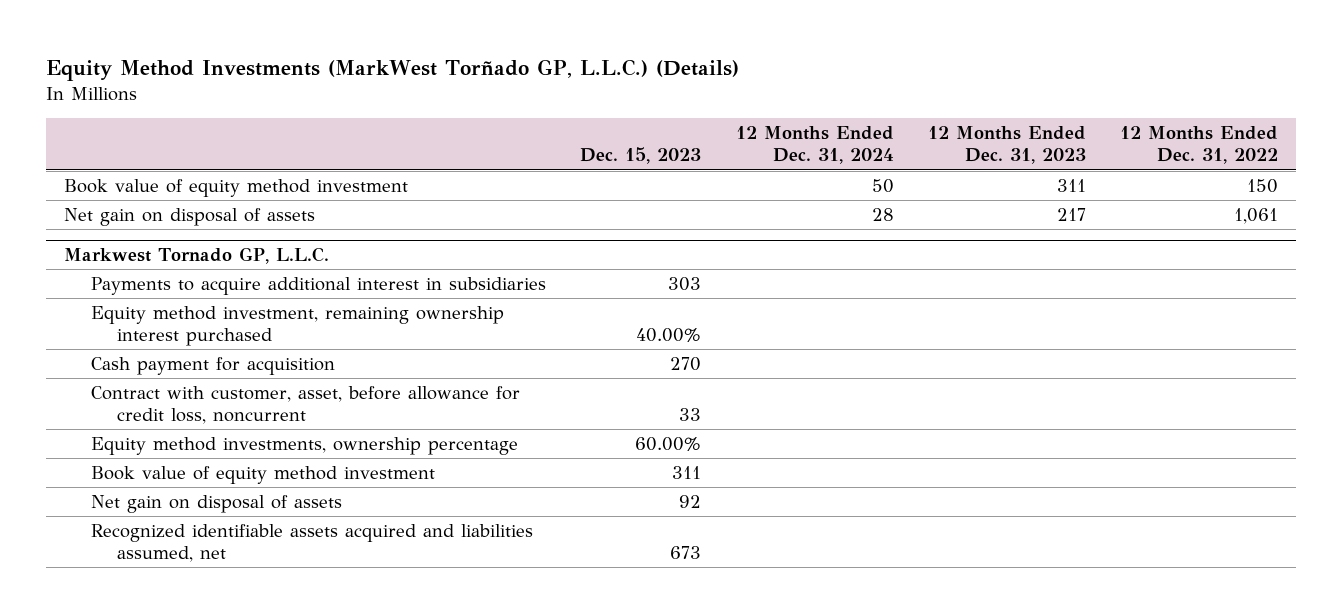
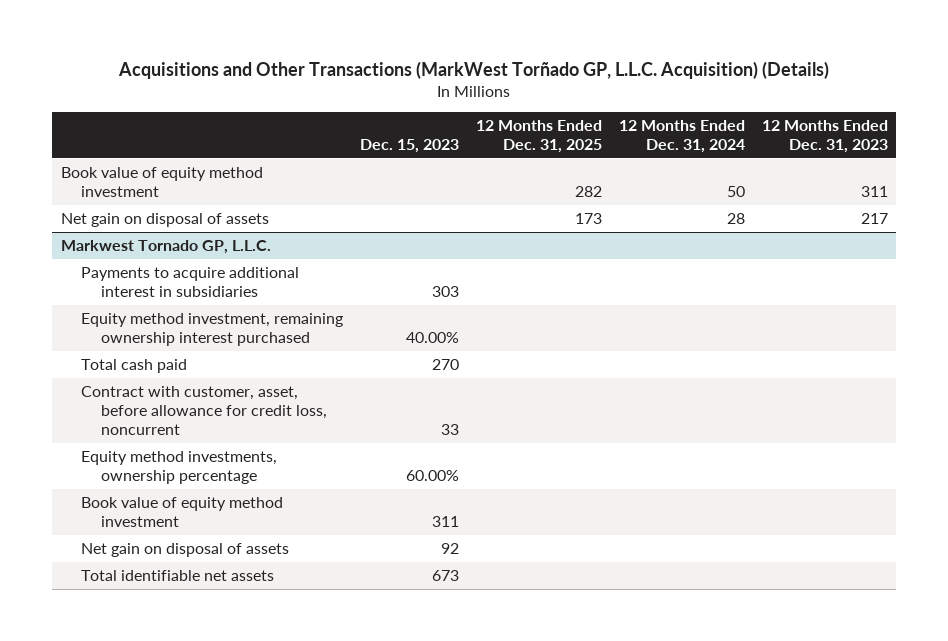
[46,59,740,82] Equity Method Investments (MarkWest Torñado GP, L.L.C.) (Details) -> [118,61,830,80] Acquisitions and Other Transactions (MarkWest Torñado GP, L.L.C. Acquisition) (Details)
[1120,126,1279,165] 12 Months Ended Dec. 31, 2022 -> none
none -> [475,120,602,153] 12 Months Ended Dec. 31, 2025
[90,356,335,375] Cash payment for acquisition -> [81,359,188,374] Total cash paid
[90,523,533,562] Recognized identifiable assets acquired and liabilities assumed, net -> [81,570,275,582] Total identifiable net assets

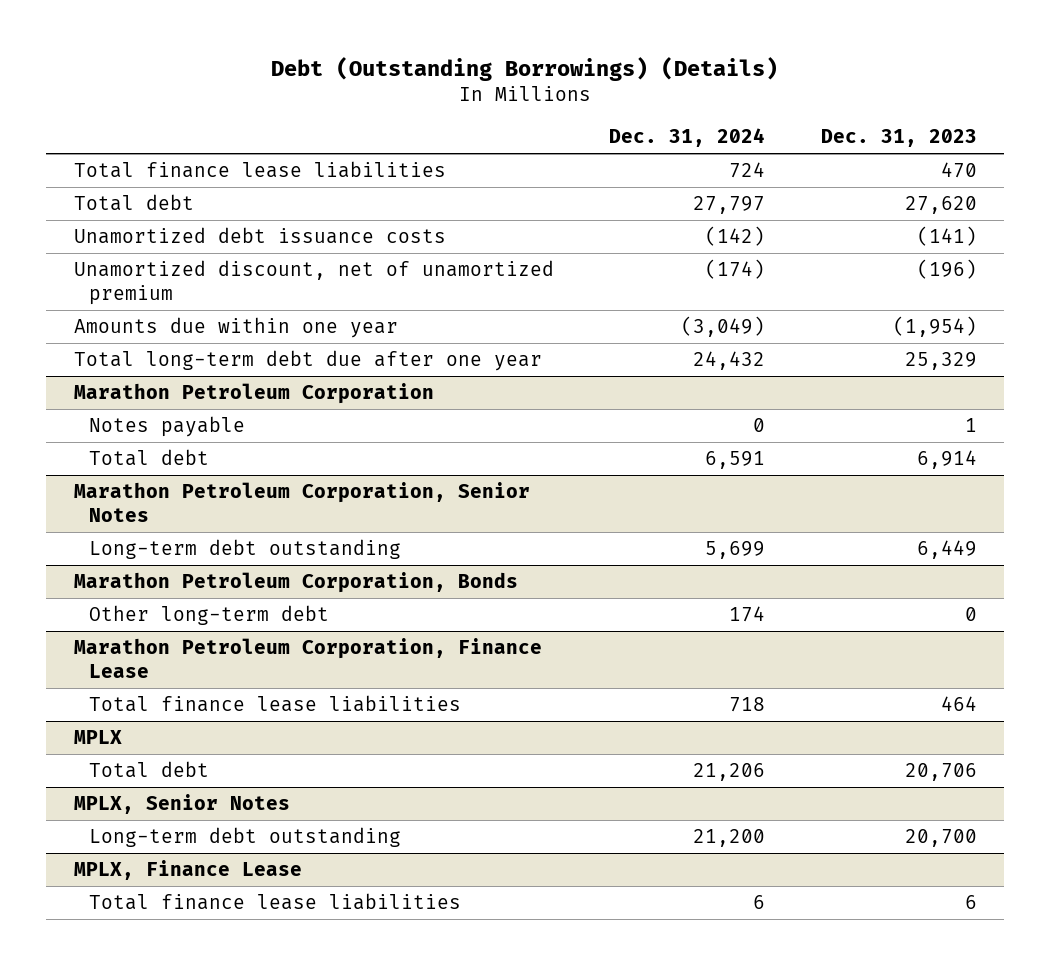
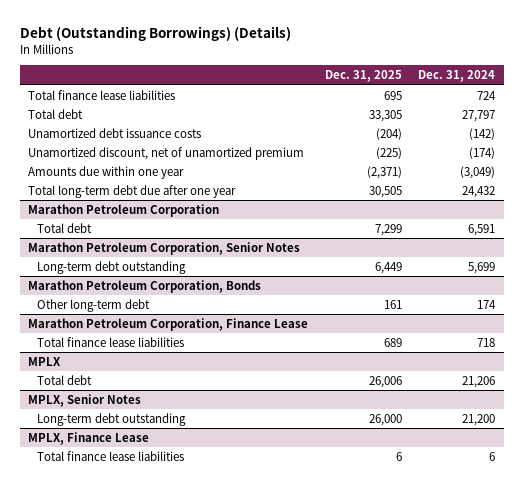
[820,129,977,148] Dec. 31, 2023 -> none
none -> [324,70,402,83] Dec. 31, 2025
[88,416,245,438] Notes payable -> none

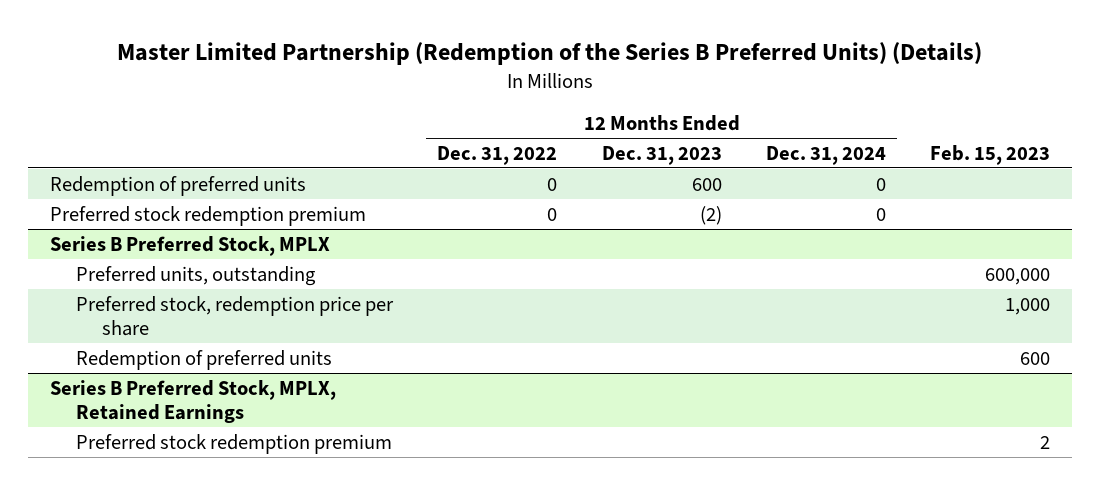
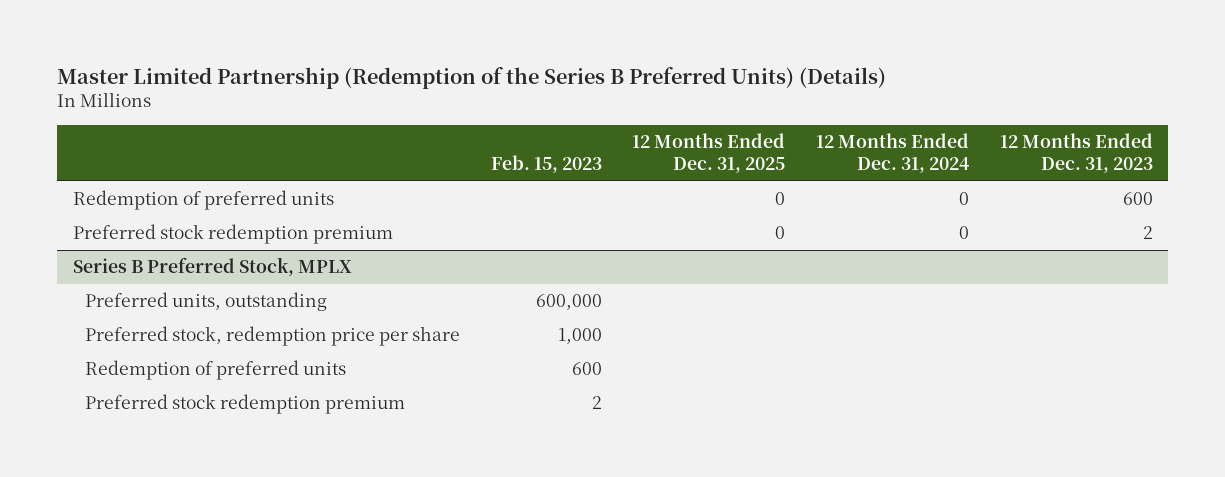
[437,145,558,165] Dec. 31, 2022 -> none
none -> [632,132,786,174] 12 Months Ended Dec. 31, 2025
[699,205,722,225] (2) -> [1142,226,1153,240] 2
[50,379,337,424] Series B Preferred Stock, MPLX, Retained Earnings -> none

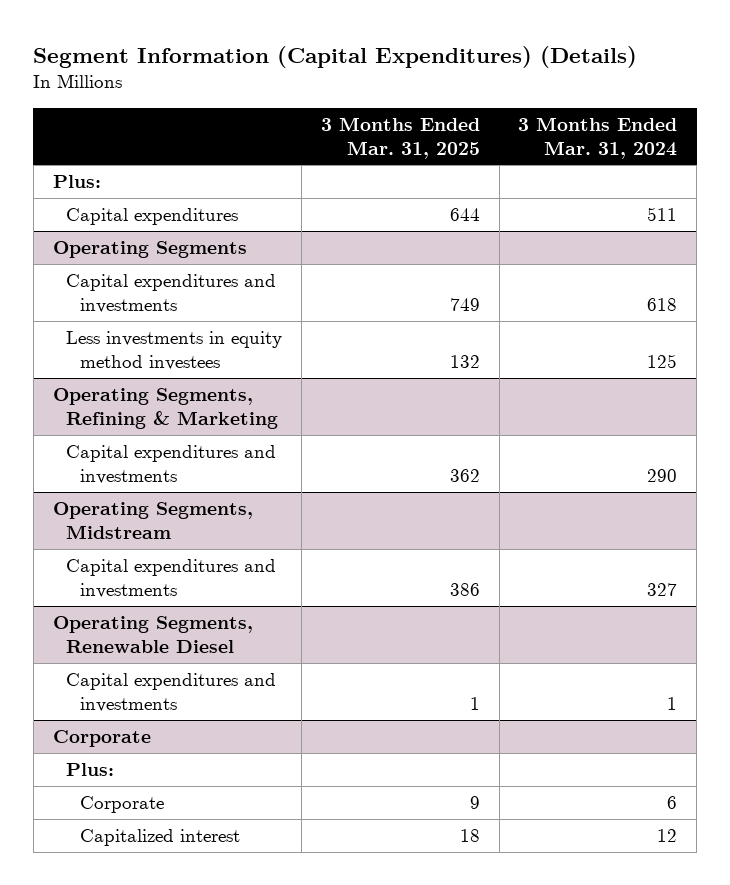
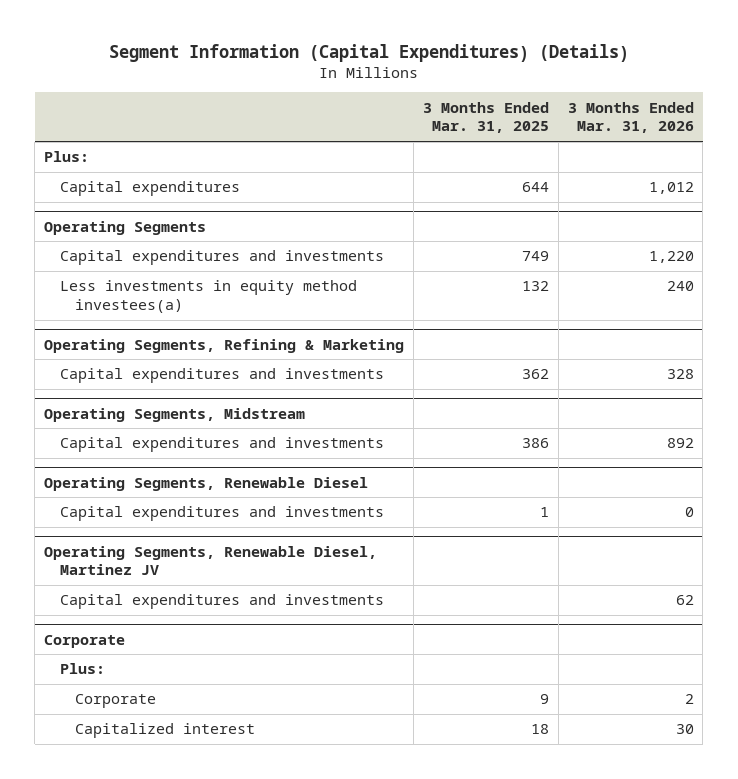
[518,116,678,159] 3 Months Ended Mar. 31, 2024 -> none
none -> [567,101,694,134] 3 Months Ended Mar. 31, 2026
[66,331,283,370] Less investments in equity method investees -> [59,280,357,313] Less investments in equity method investees(a)
none -> [44,545,378,576] Operating Segments, Renewable Diesel, Martinez JV
none -> [59,594,384,610] Capital expenditures and investments

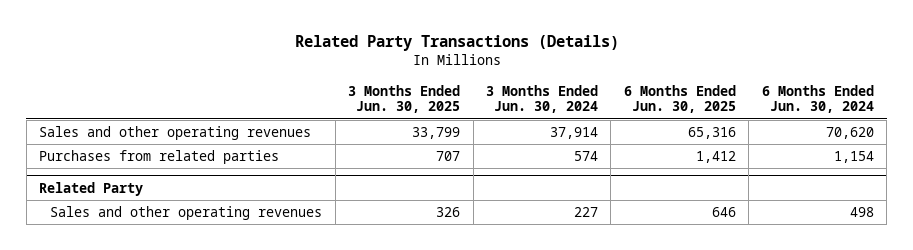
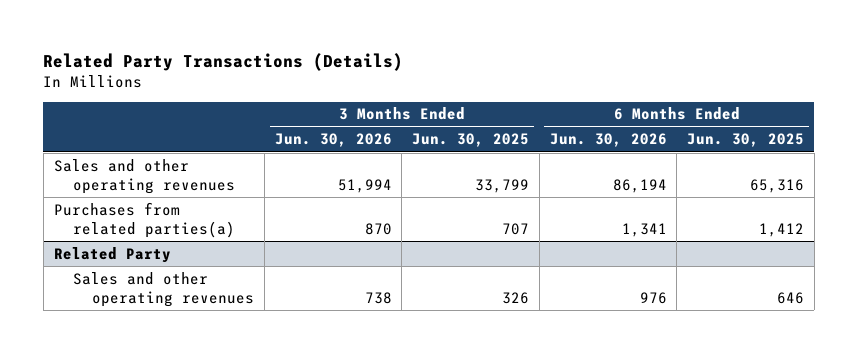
[486,84,599,114] 3 Months Ended Jun. 30, 2024 -> none
[761,84,874,114] 6 Months Ended Jun. 30, 2024 -> none
none -> [274,133,392,148] Jun. 30, 2026
none -> [549,133,667,148] Jun. 30, 2026
[39,149,280,164] Purchases from related parties -> [53,201,235,238] Purchases from related parties(a)

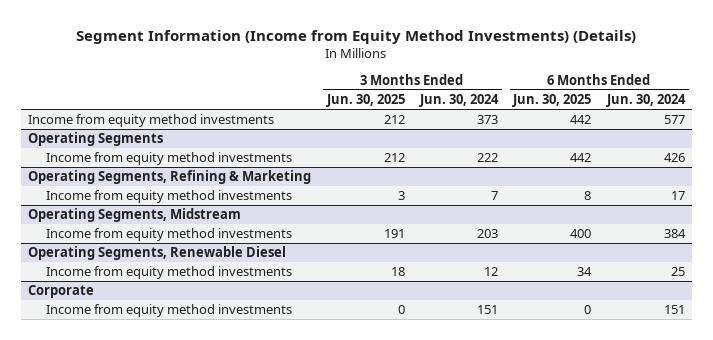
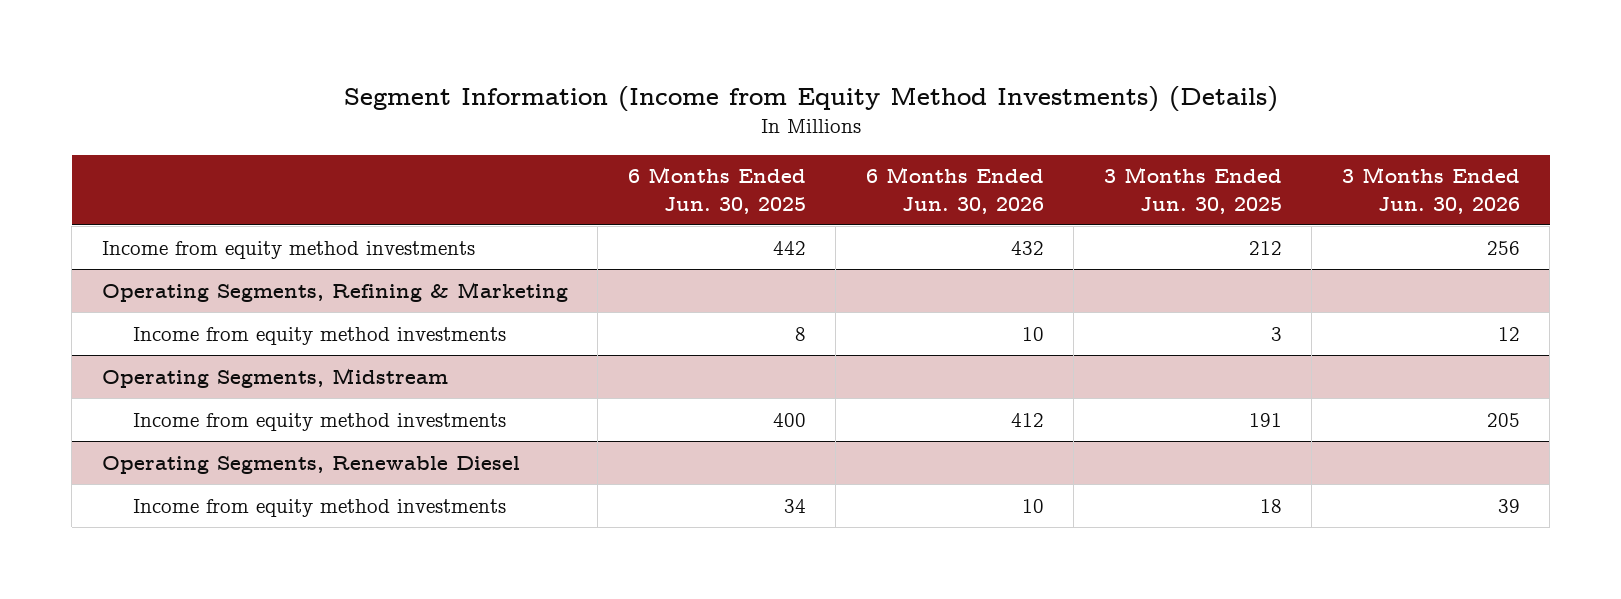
[418,94,499,108] Jun. 30, 2024 -> none
[605,94,686,108] Jun. 30, 2024 -> none
none -> [865,167,1044,214] 6 Months Ended Jun. 30, 2026
none -> [1341,167,1520,214] 3 Months Ended Jun. 30, 2026
[28,132,164,147] Operating Segments -> none
[46,152,293,166] Income from equity method investments -> none
[28,285,95,299] Corporate -> none
[46,304,293,318] Income from equity method investments -> none

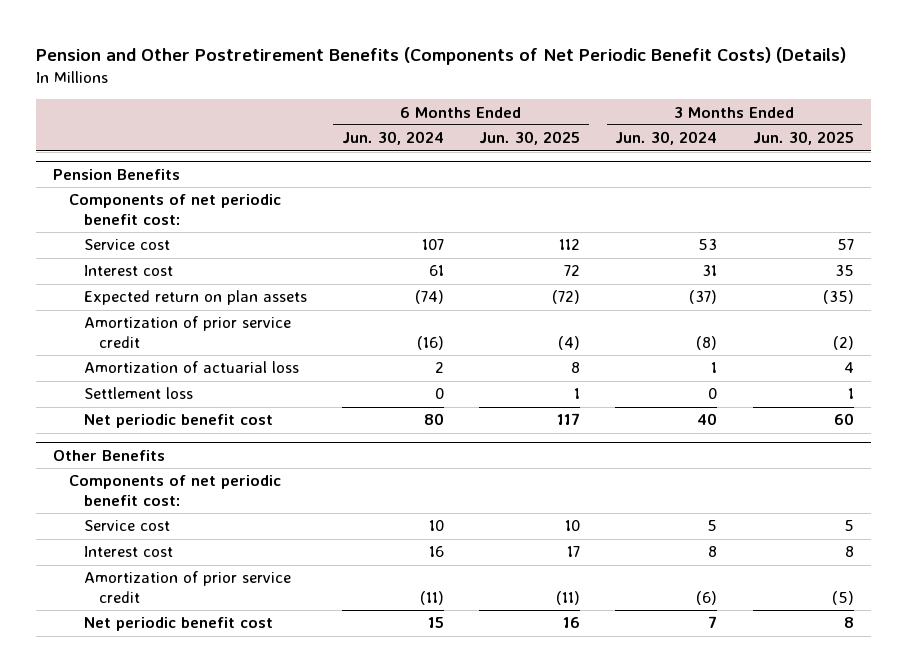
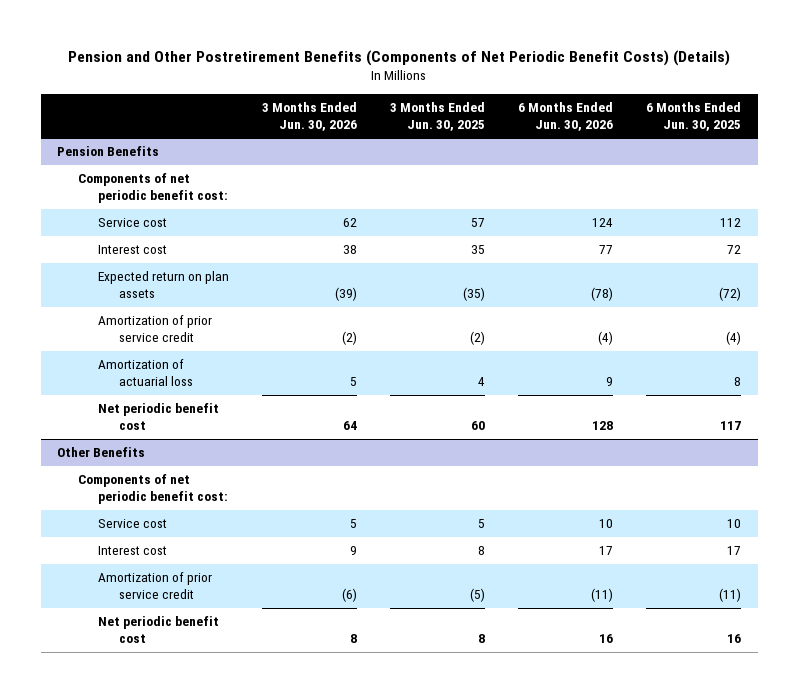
[341,131,444,146] Jun. 30, 2024 -> none
[615,131,718,146] Jun. 30, 2024 -> none
none -> [262,101,358,131] 3 Months Ended Jun. 30, 2026
none -> [518,101,614,131] 6 Months Ended Jun. 30, 2026
[83,387,193,400] Settlement loss -> none

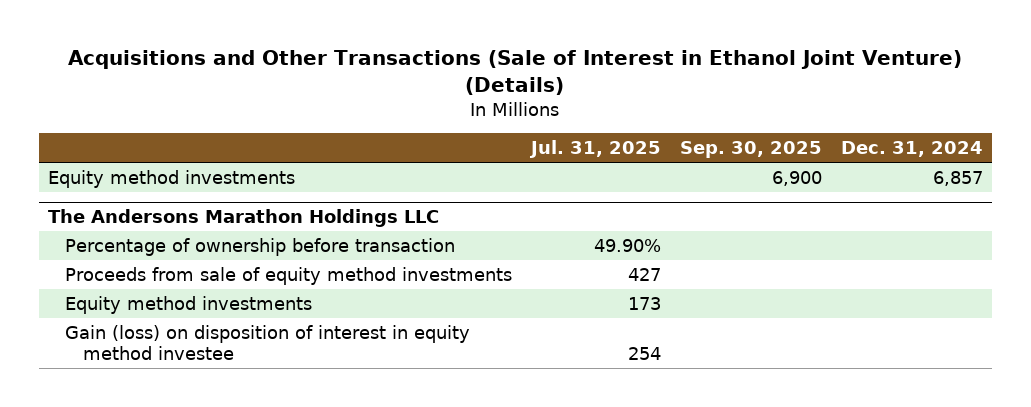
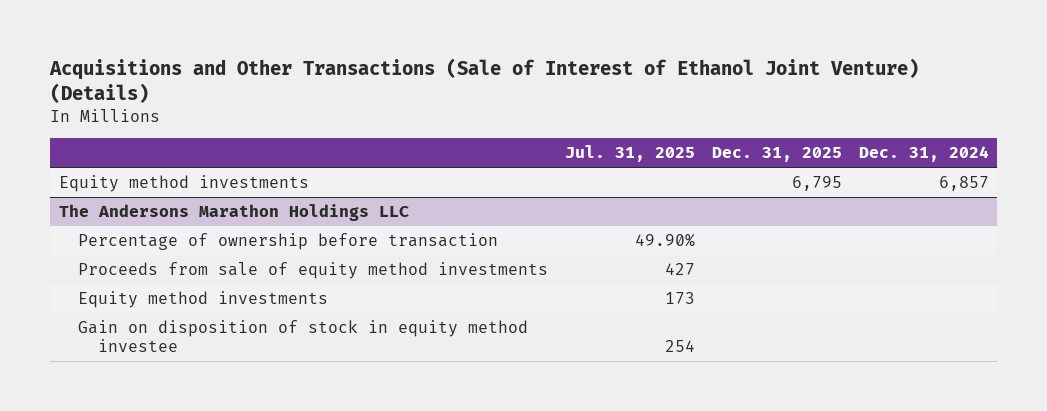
[68,50,963,96] Acquisitions and Other Transactions (Sale of Interest in Ethanol Joint Venture) (Details) -> [49,58,920,104] Acquisitions and Other Transactions (Sale of Interest of Ethanol Joint Venture) (Details)
[679,140,822,158] Sep. 30, 2025 -> none
none -> [711,147,842,163] Dec. 31, 2025
[65,324,471,360] Gain (loss) on disposition of interest in equity method investee -> [78,320,529,352] Gain on disposition of stock in equity method investee

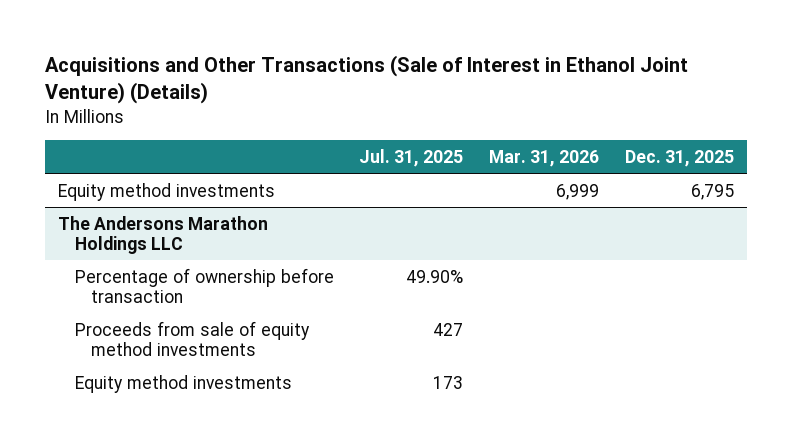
[49,58,920,104] Acquisitions and Other Transactions (Sale of Interest of Ethanol Joint Venture) (Details) -> [45,55,689,105] Acquisitions and Other Transactions (Sale of Interest in Ethanol Joint Venture) (Details)
[858,146,989,163] Dec. 31, 2024 -> none
none -> [489,149,600,167] Mar. 31, 2026
[78,320,529,352] Gain on disposition of stock in equity method investee -> none

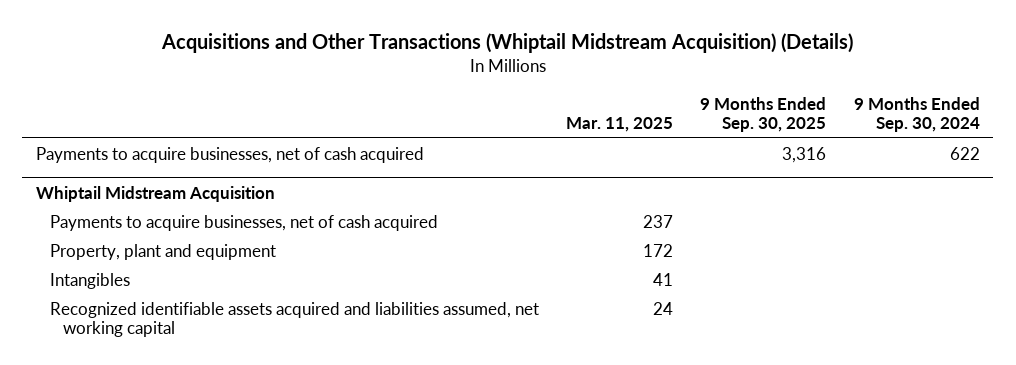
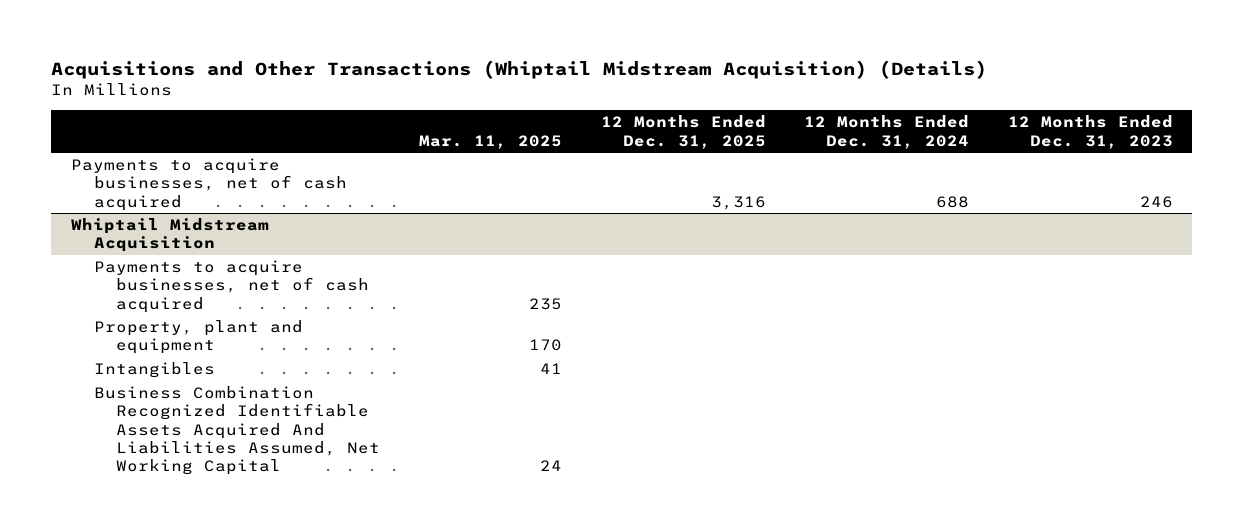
[700,96,827,133] 9 Months Ended Sep. 30, 2025 -> none
[853,96,980,133] 9 Months Ended Sep. 30, 2024 -> none
none -> [600,115,766,149] 12 Months Ended Dec. 31, 2025
none -> [804,115,970,149] 12 Months Ended Dec. 31, 2024
none -> [1007,115,1173,149] 12 Months Ended Dec. 31, 2023
[642,214,673,228] 237 -> [528,297,562,310] 235
[642,243,673,257] 172 -> [528,339,562,352] 170
[49,301,539,338] Recognized identifiable assets acquired and liabilities assumed, net working capital -> [93,386,381,476] Business Combination Recognized Identifiable Assets Acquired And Liabilities Assumed, Net Working Capital

